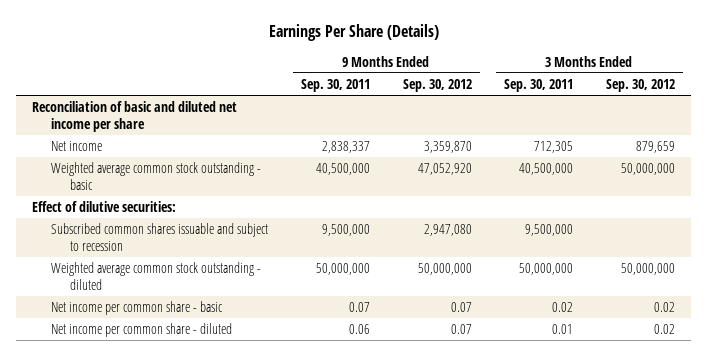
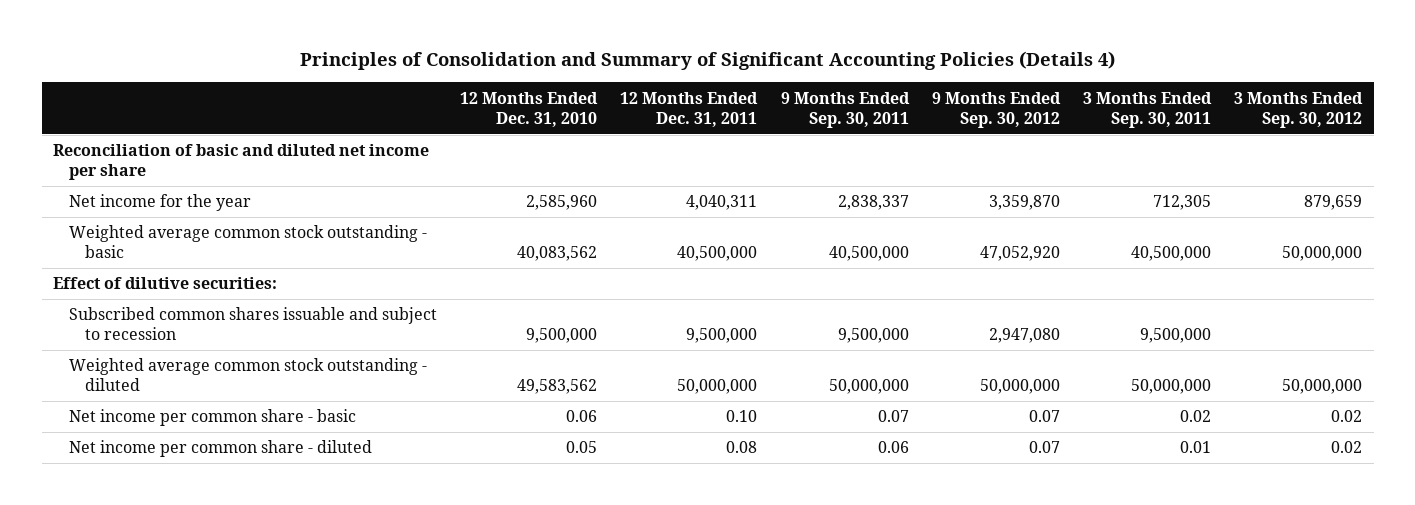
[268,24,439,42] Earnings Per Share (Details) -> [299,51,1115,71] Principles of Consolidation and Summary of Significant Accounting Policies (Details 4)
none -> [460,91,599,127] 12 Months Ended Dec. 31, 2010
none -> [620,91,759,127] 12 Months Ended Dec. 31, 2011
[51,140,103,151] Net income -> [69,194,252,212] Net income for the year

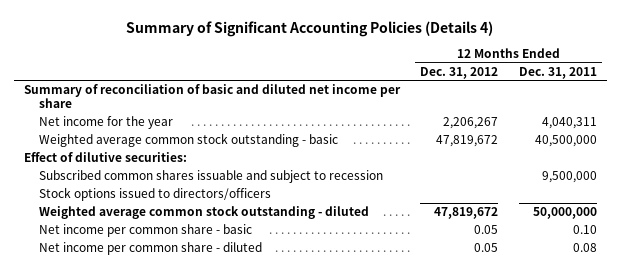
[299,51,1115,71] Principles of Consolidation and Summary of Significant Accounting Policies (Details 4) -> [126,20,494,37] Summary of Significant Accounting Policies (Details 4)
[460,91,599,127] 12 Months Ended Dec. 31, 2010 -> none
[780,91,910,128] 9 Months Ended Sep. 30, 2011 -> none
[931,91,1061,128] 9 Months Ended Sep. 30, 2012 -> none
[1082,91,1212,128] 3 Months Ended Sep. 30, 2011 -> none
[1234,91,1364,128] 3 Months Ended Sep. 30, 2012 -> none
none -> [420,66,499,79] Dec. 31, 2012
[53,144,430,181] Reconciliation of basic and diluted net income per share -> [24,84,402,109] Summary of reconciliation of basic and diluted net income per share
none -> [39,187,272,202] Stock options issued to directors/officers

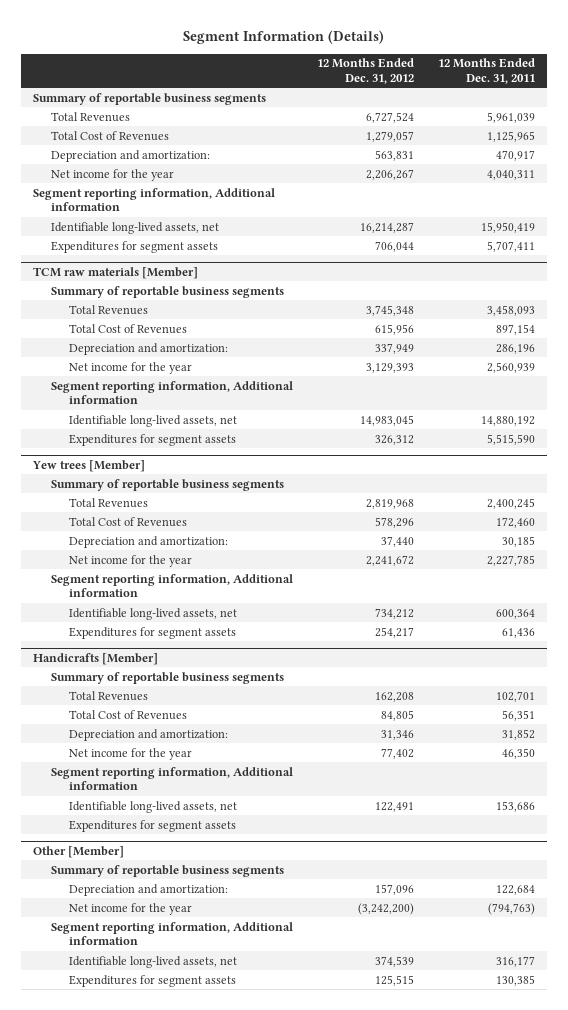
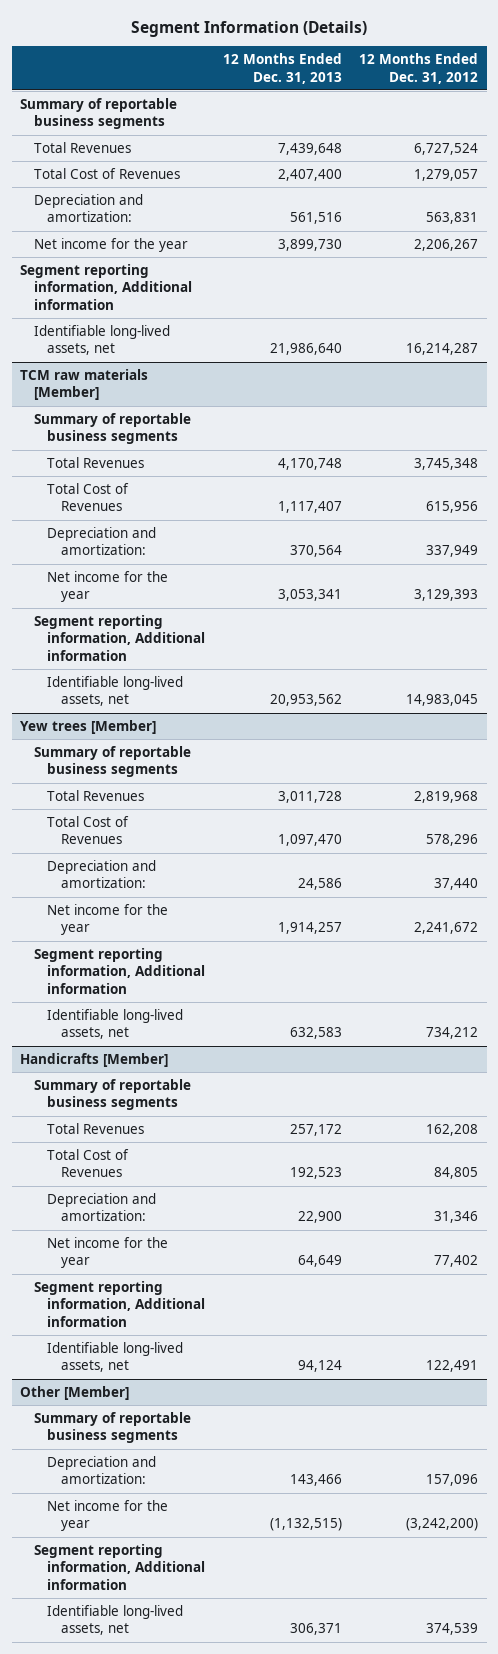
[437,58,535,85] 12 Months Ended Dec. 31, 2011 -> none
none -> [222,53,342,84] 12 Months Ended Dec. 31, 2013
[50,240,218,253] Expenditures for segment assets -> none
[68,433,236,446] Expenditures for segment assets -> none
[68,626,236,639] Expenditures for segment assets -> none
[68,819,236,832] Expenditures for segment assets -> none
[68,974,236,987] Expenditures for segment assets -> none

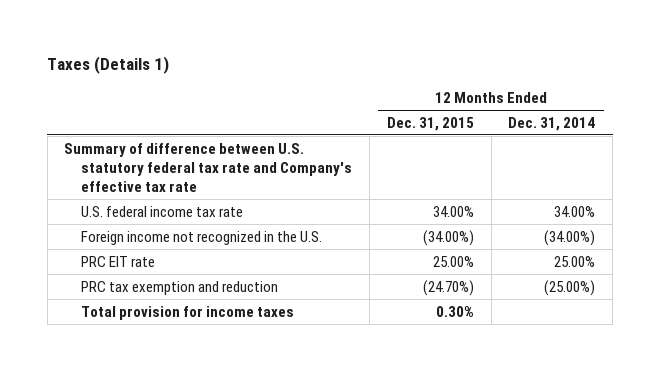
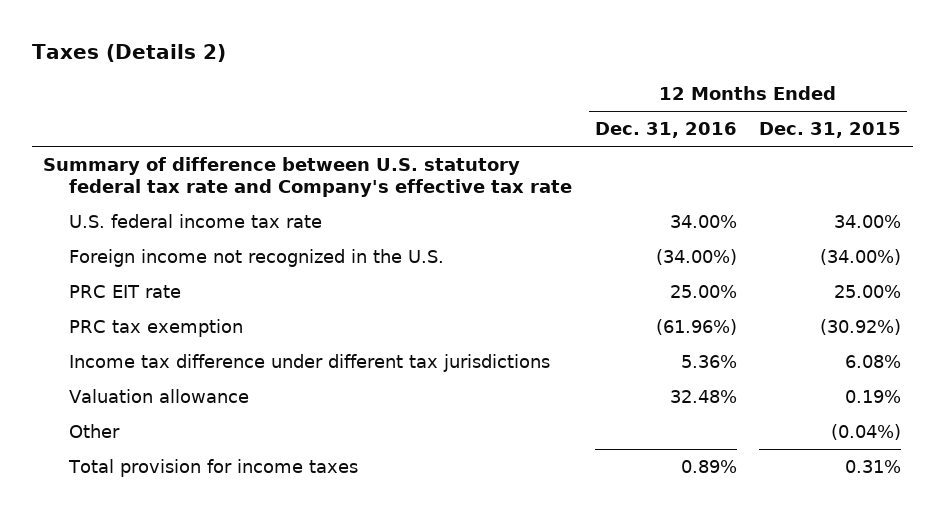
[47,56,170,75] Taxes (Details 1) -> [31,43,226,62] Taxes (Details 2)
[508,116,596,131] Dec. 31, 2014 -> none
none -> [594,122,737,139] Dec. 31, 2016
[81,280,279,295] PRC tax exemption and reduction -> [69,318,244,337] PRC tax exemption
[422,279,474,296] (24.70%) -> [820,318,902,335] (30.92%)
none -> [69,353,551,372] Income tax difference under different tax jurisdictions
none -> [69,388,250,403] Valuation allowance
none -> [69,423,121,438] Other
[435,305,474,317] 0.30% -> [845,459,902,473] 0.31%

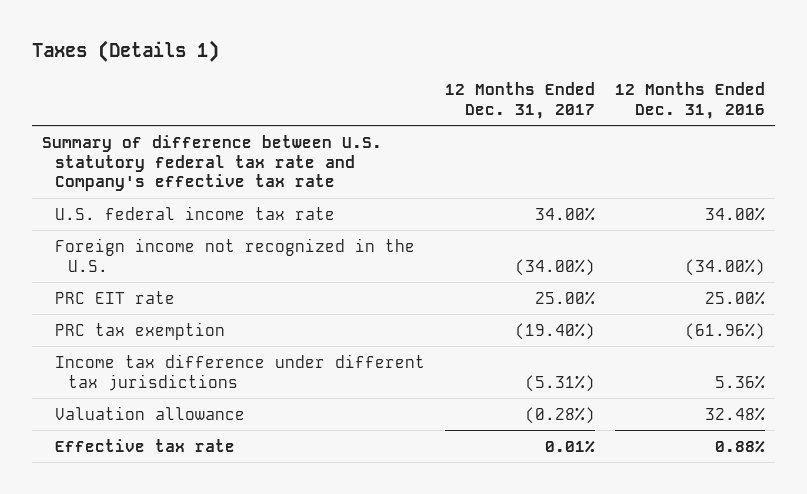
[31,43,226,62] Taxes (Details 2) -> [32,40,220,63] Taxes (Details 1)
[759,122,902,139] Dec. 31, 2015 -> none
none -> [445,81,596,119] 12 Months Ended Dec. 31, 2017
[69,423,121,438] Other -> none
[68,458,359,477] Total provision for income taxes -> none
none -> [55,438,236,452] Effective tax rate

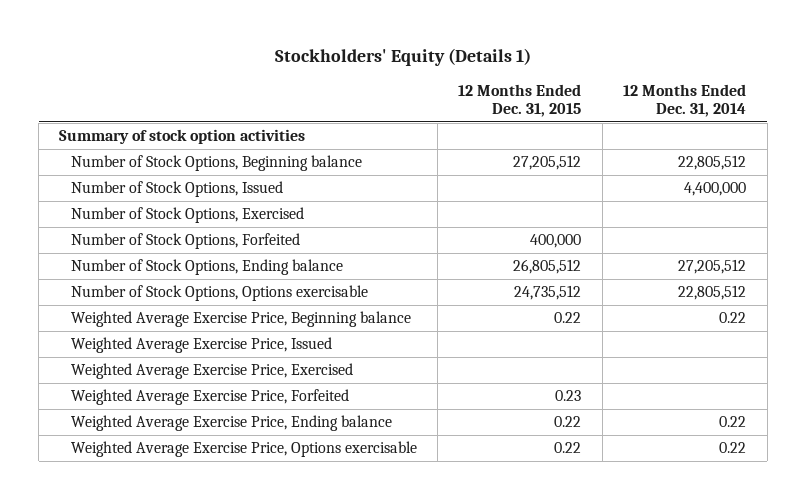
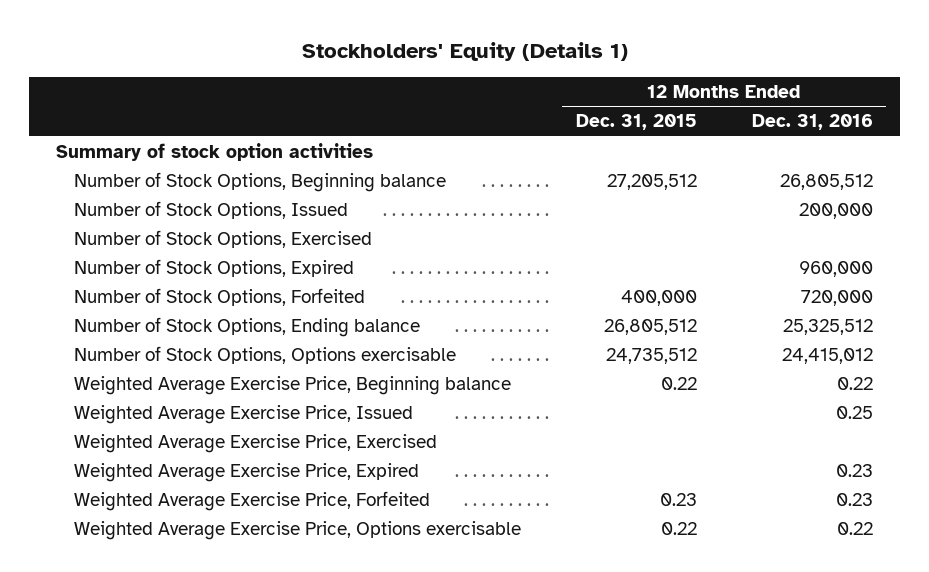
[623,83,747,117] 12 Months Ended Dec. 31, 2014 -> none
none -> [751,114,873,131] Dec. 31, 2016
none -> [74,259,355,278] Number of Stock Options, Expired
none -> [74,463,420,483] Weighted Average Exercise Price, Expired
[70,415,392,432] Weighted Average Exercise Price, Ending balance -> none

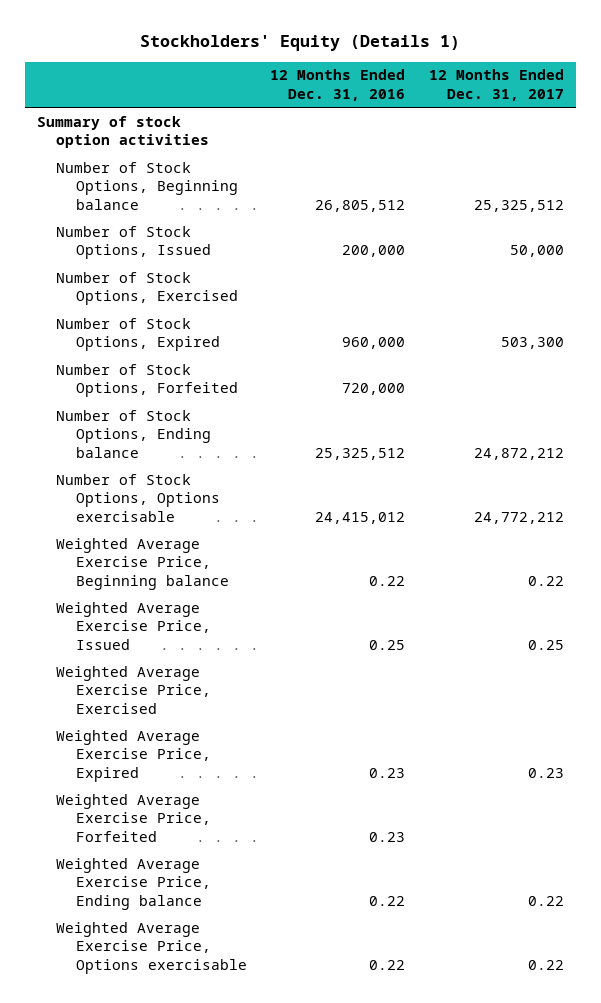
[576,114,698,131] Dec. 31, 2015 -> none
none -> [429,69,565,101] 12 Months Ended Dec. 31, 2017
none -> [56,857,211,910] Weighted Average Exercise Price, Ending balance

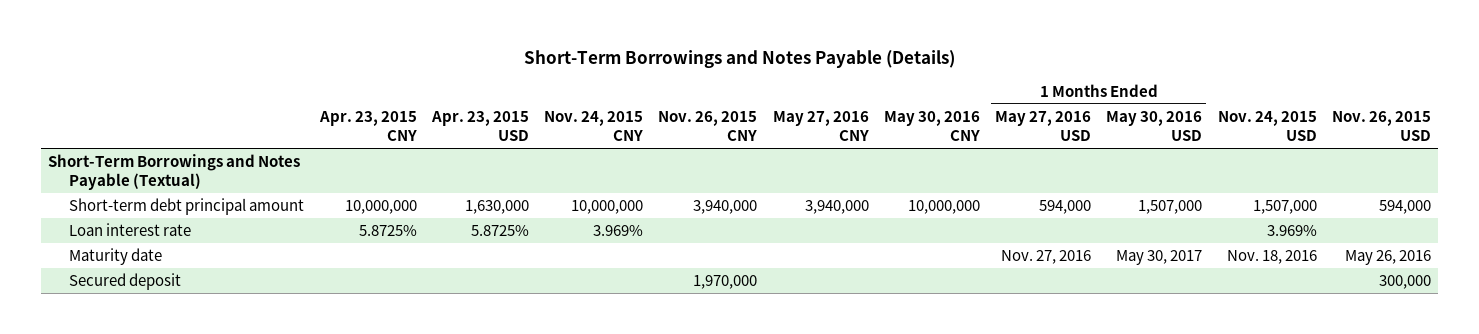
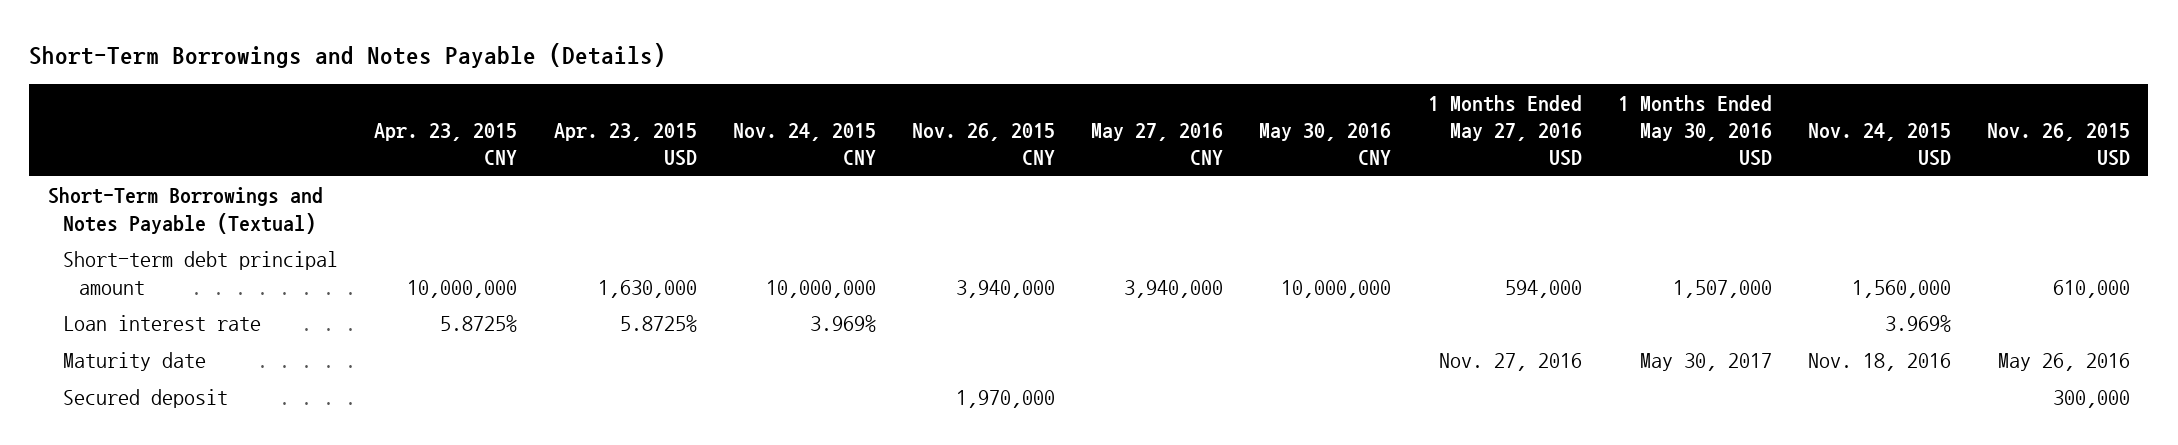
[1252,200,1317,215] 1,507,000 -> [1852,279,1952,298] 1,560,000
[1378,200,1431,215] 594,000 -> [2053,279,2131,298] 610,000

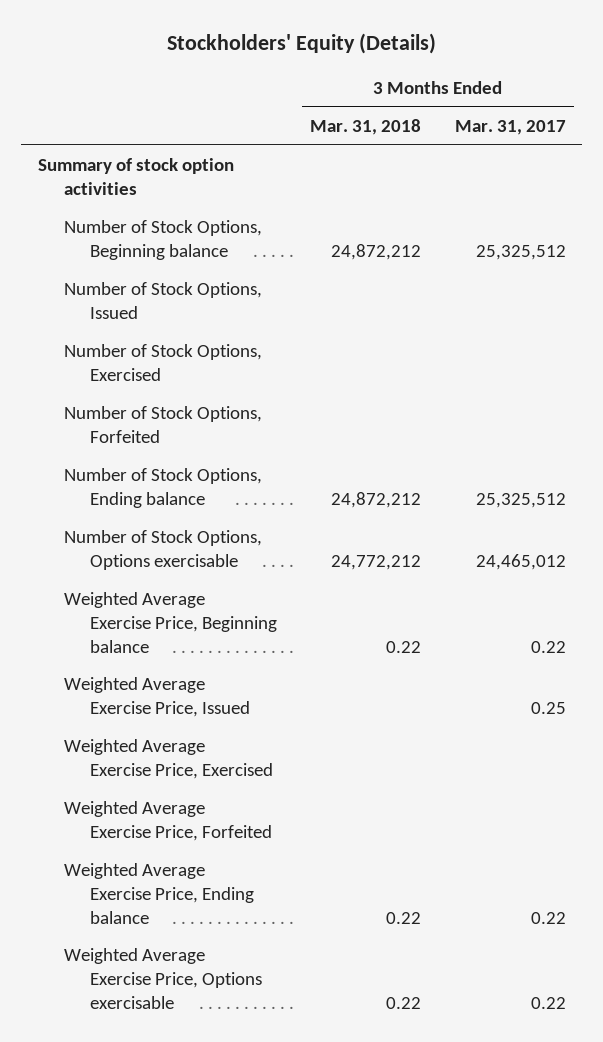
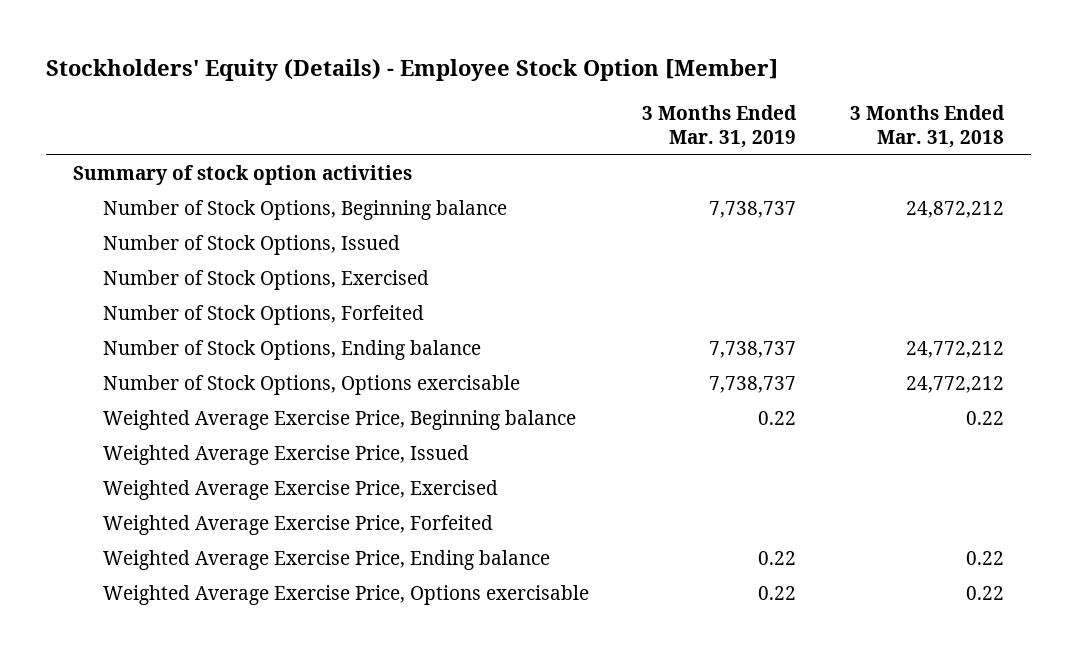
[166,33,436,55] Stockholders' Equity (Details) -> [46,59,779,82] Stockholders' Equity (Details) - Employee Stock Option [Member]
[454,119,566,135] Mar. 31, 2017 -> none
none -> [642,104,798,148] 3 Months Ended Mar. 31, 2019
[331,491,422,508] 24,872,212 -> [905,341,1004,359] 24,772,212

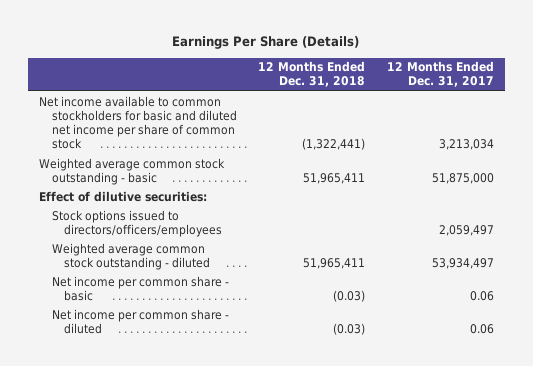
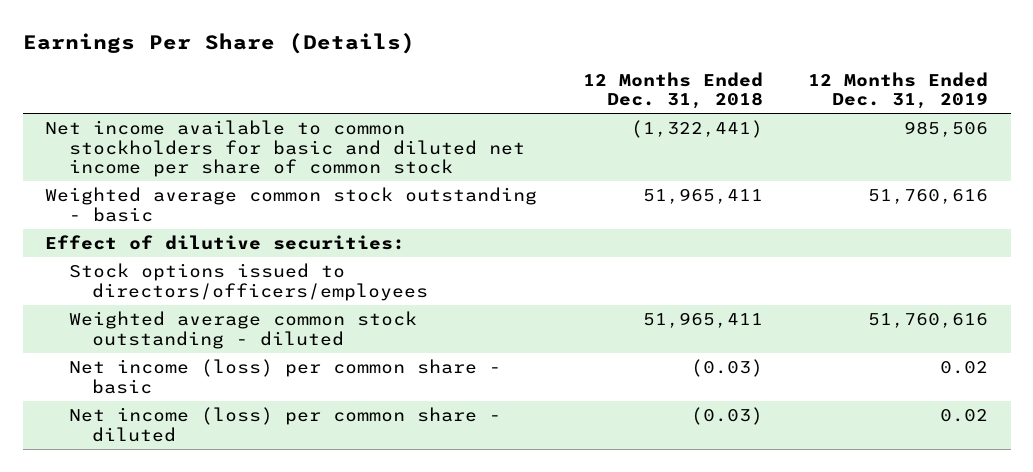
[386,61,494,88] 12 Months Ended Dec. 31, 2017 -> none
none -> [808,71,989,110] 12 Months Ended Dec. 31, 2019
[51,275,229,301] Net income per common share - basic -> [68,358,501,394] Net income (loss) per common share - basic
[51,308,229,334] Net income per common share - diluted -> [68,406,501,442] Net income (loss) per common share - diluted

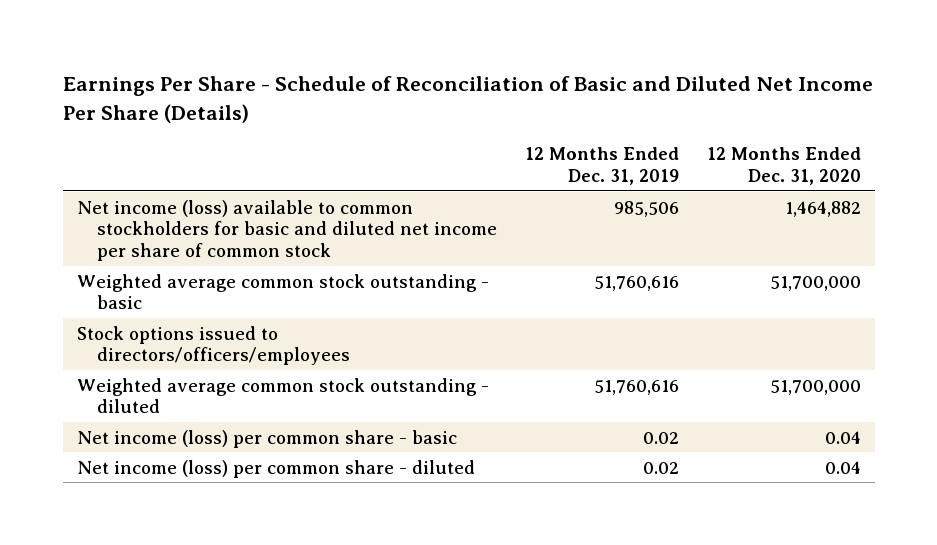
[22,32,415,54] Earnings Per Share (Details) -> [62,76,873,124] Earnings Per Share - Schedule of Reconciliation of Basic and Diluted Net Income Per Share (Details)
[582,71,763,110] 12 Months Ended Dec. 31, 2018 -> none
none -> [706,147,861,185] 12 Months Ended Dec. 31, 2020
[45,119,525,178] Net income available to common stockholders for basic and diluted net income per share of common stock -> [76,199,498,261] Net income (loss) available to common stockholders for basic and diluted net income per share of common stock
[45,234,406,250] Effect of dilutive securities: -> none

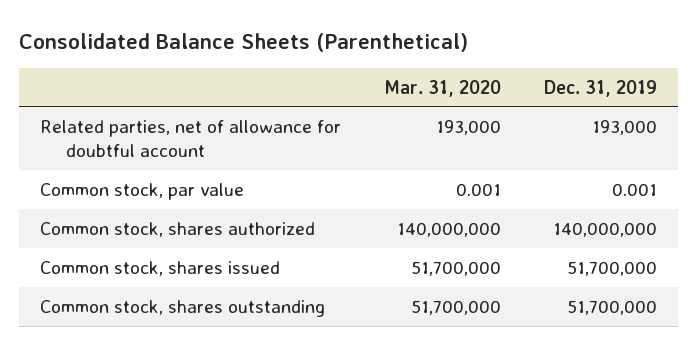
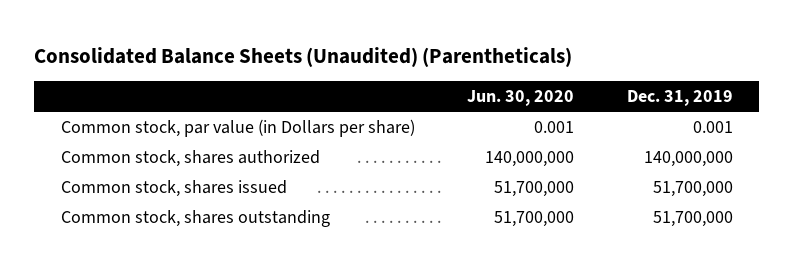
[18,32,468,52] Consolidated Balance Sheets (Parenthetical) -> [34,46,573,67] Consolidated Balance Sheets (Unaudited) (Parentheticals)
[384,79,502,97] Mar. 31, 2020 -> none
none -> [467,90,575,107] Jun. 30, 2020
[40,119,342,158] Related parties, net of allowance for doubtful account -> none
[40,182,245,200] Common stock, par value -> [60,119,415,138] Common stock, par value (in Dollars per share)

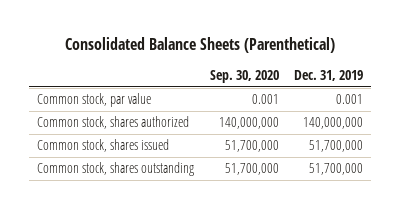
[34,46,573,67] Consolidated Balance Sheets (Unaudited) (Parentheticals) -> [65,37,336,54] Consolidated Balance Sheets (Parenthetical)
[467,90,575,107] Jun. 30, 2020 -> none
none -> [209,70,279,84] Sep. 30, 2020
[60,119,415,138] Common stock, par value (in Dollars per share) -> [37,93,152,108] Common stock, par value

